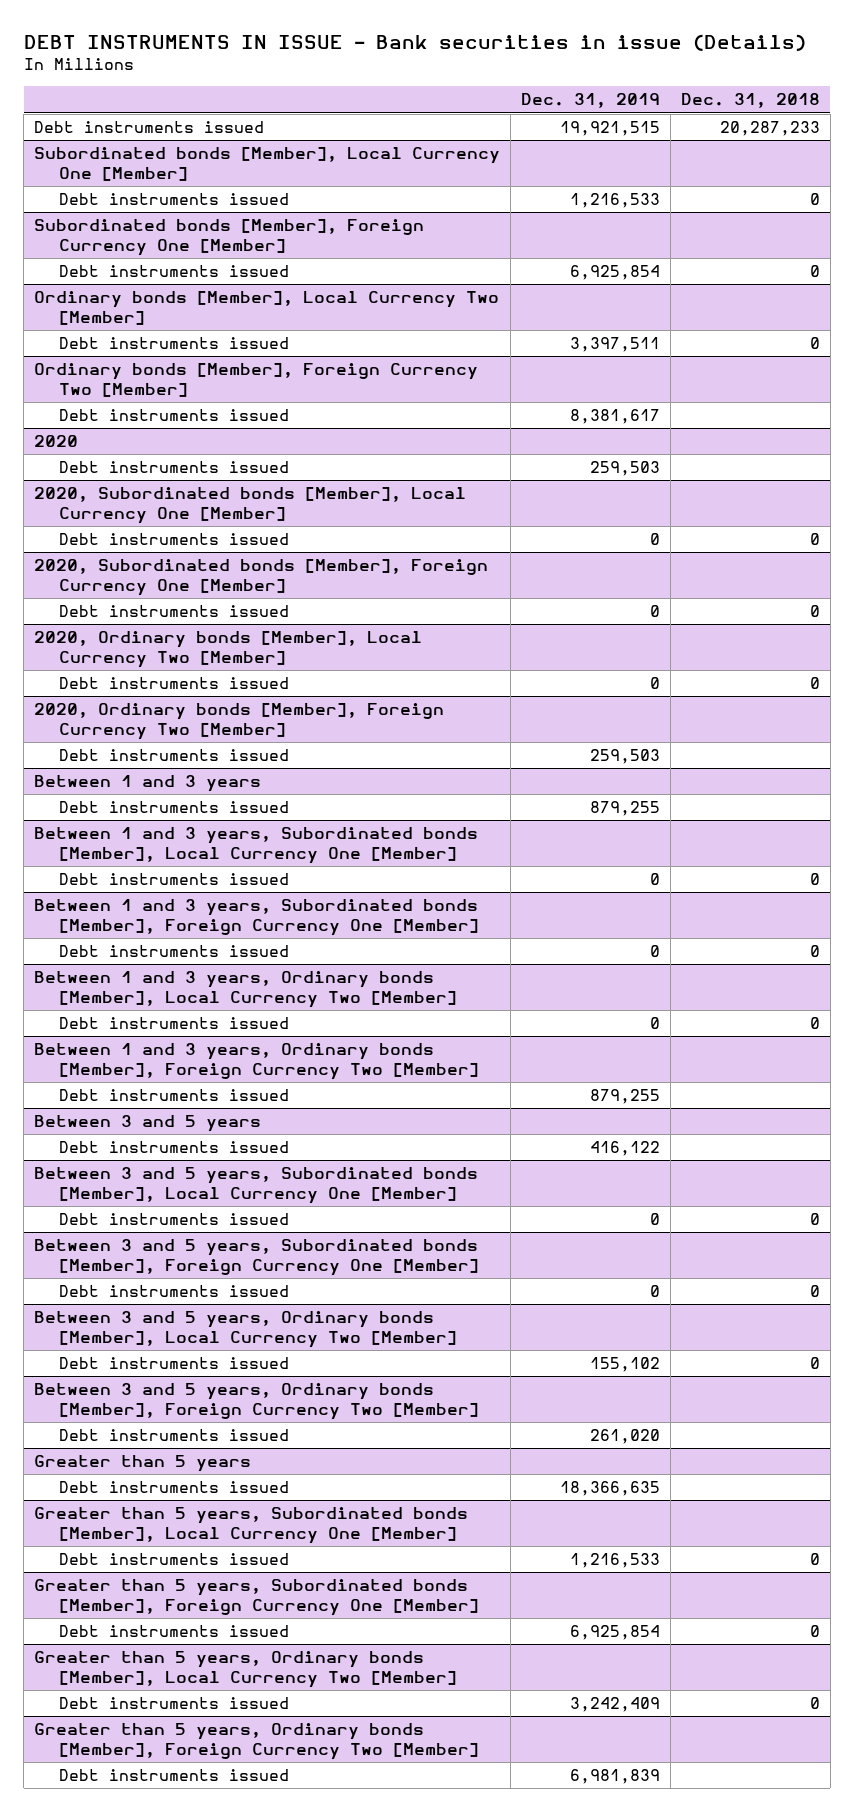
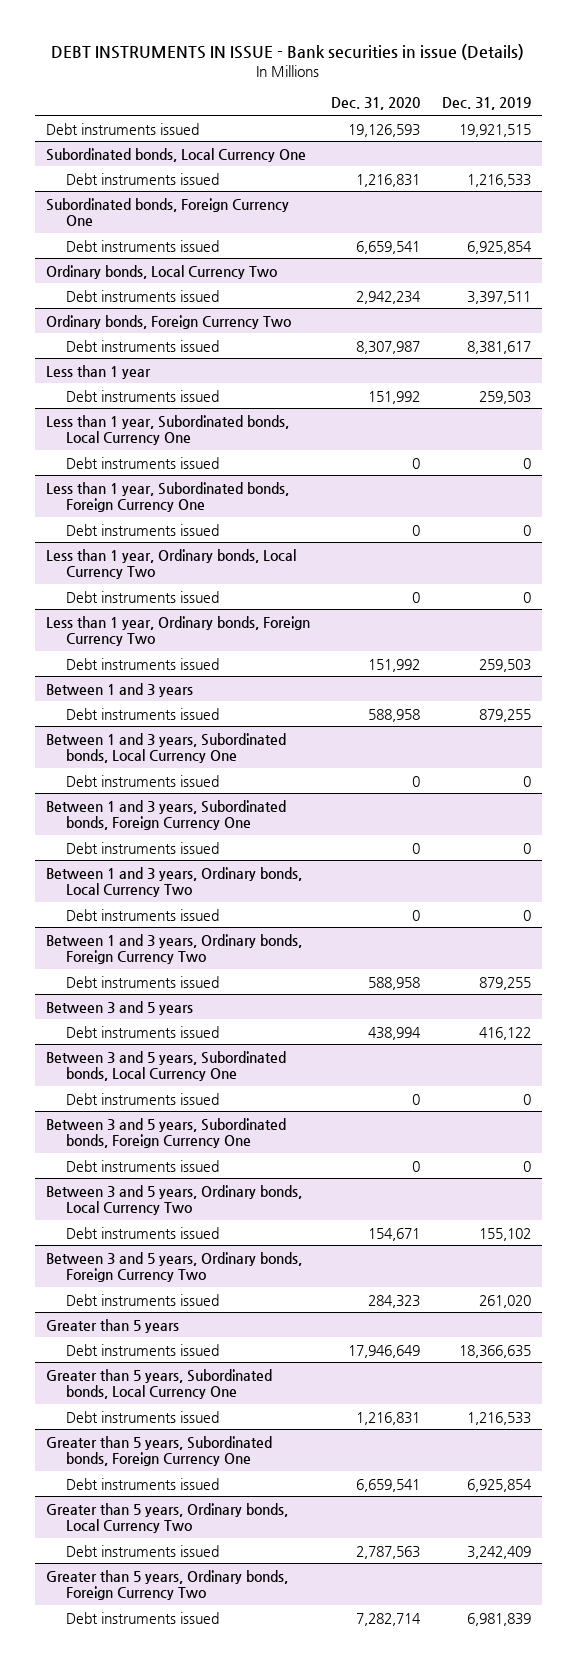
[680,93,820,109] Dec. 31, 2018 -> none
none -> [331,97,421,111] Dec. 31, 2020
[34,147,501,182] Subordinated bonds [Member], Local Currency One [Member] -> [45,147,306,162] Subordinated bonds, Local Currency One
[34,219,425,257] Subordinated bonds [Member], Foreign Currency One [Member] -> [45,197,289,226] Subordinated bonds, Foreign Currency One
[34,291,500,326] Ordinary bonds [Member], Local Currency Two [Member] -> [45,264,277,279] Ordinary bonds, Local Currency Two
[34,363,479,398] Ordinary bonds [Member], Foreign Currency Two [Member] -> [45,314,291,329] Ordinary bonds, Foreign Currency Two
[34,435,79,448] 2020 -> [45,364,151,379] Less than 1 year
[34,487,467,525] 2020, Subordinated bonds [Member], Local Currency One [Member] -> none
none -> [45,414,289,445] Less than 1 year, Subordinated bonds, Local Currency One
[34,559,489,597] 2020, Subordinated bonds [Member], Foreign Currency One [Member] -> none
none -> [45,481,289,512] Less than 1 year, Subordinated bonds, Foreign Currency One
[34,631,423,669] 2020, Ordinary bonds [Member], Local Currency Two [Member] -> none
none -> [45,548,296,579] Less than 1 year, Ordinary bonds, Local Currency Two
[34,703,445,741] 2020, Ordinary bonds [Member], Foreign Currency Two [Member] -> none
none -> [45,615,310,646] Less than 1 year, Ordinary bonds, Foreign Currency Two
[34,827,479,865] Between 1 and 3 years, Subordinated bonds [Member], Local Currency One [Member] -> [45,732,286,763] Between 1 and 3 years, Subordinated bonds, Local Currency One
[34,899,480,937] Between 1 and 3 years, Subordinated bonds [Member], Foreign Currency One [Member] -> [45,799,286,830] Between 1 and 3 years, Subordinated bonds, Foreign Currency One
[34,971,458,1009] Between 1 and 3 years, Ordinary bonds [Member], Local Currency Two [Member] -> [45,866,302,897] Between 1 and 3 years, Ordinary bonds, Local Currency Two
[34,1043,480,1081] Between 1 and 3 years, Ordinary bonds [Member], Foreign Currency Two [Member] -> [45,933,302,964] Between 1 and 3 years, Ordinary bonds, Foreign Currency Two
[34,1167,479,1205] Between 3 and 5 years, Subordinated bonds [Member], Local Currency One [Member] -> [45,1050,286,1081] Between 3 and 5 years, Subordinated bonds, Local Currency One
[34,1239,480,1277] Between 3 and 5 years, Subordinated bonds [Member], Foreign Currency One [Member] -> [45,1117,286,1148] Between 3 and 5 years, Subordinated bonds, Foreign Currency One
[34,1311,458,1349] Between 3 and 5 years, Ordinary bonds [Member], Local Currency Two [Member] -> [45,1184,302,1215] Between 3 and 5 years, Ordinary bonds, Local Currency Two
[34,1383,480,1421] Between 3 and 5 years, Ordinary bonds [Member], Foreign Currency Two [Member] -> [45,1251,302,1282] Between 3 and 5 years, Ordinary bonds, Foreign Currency Two
[34,1507,469,1545] Greater than 5 years, Subordinated bonds [Member], Local Currency One [Member] -> [45,1368,272,1399] Greater than 5 years, Subordinated bonds, Local Currency One
[34,1579,480,1617] Greater than 5 years, Subordinated bonds [Member], Foreign Currency One [Member] -> [45,1435,272,1466] Greater than 5 years, Subordinated bonds, Foreign Currency One
[34,1651,458,1689] Greater than 5 years, Ordinary bonds [Member], Local Currency Two [Member] -> [45,1502,288,1533] Greater than 5 years, Ordinary bonds, Local Currency Two
[34,1723,480,1761] Greater than 5 years, Ordinary bonds [Member], Foreign Currency Two [Member] -> [45,1569,288,1600] Greater than 5 years, Ordinary bonds, Foreign Currency Two

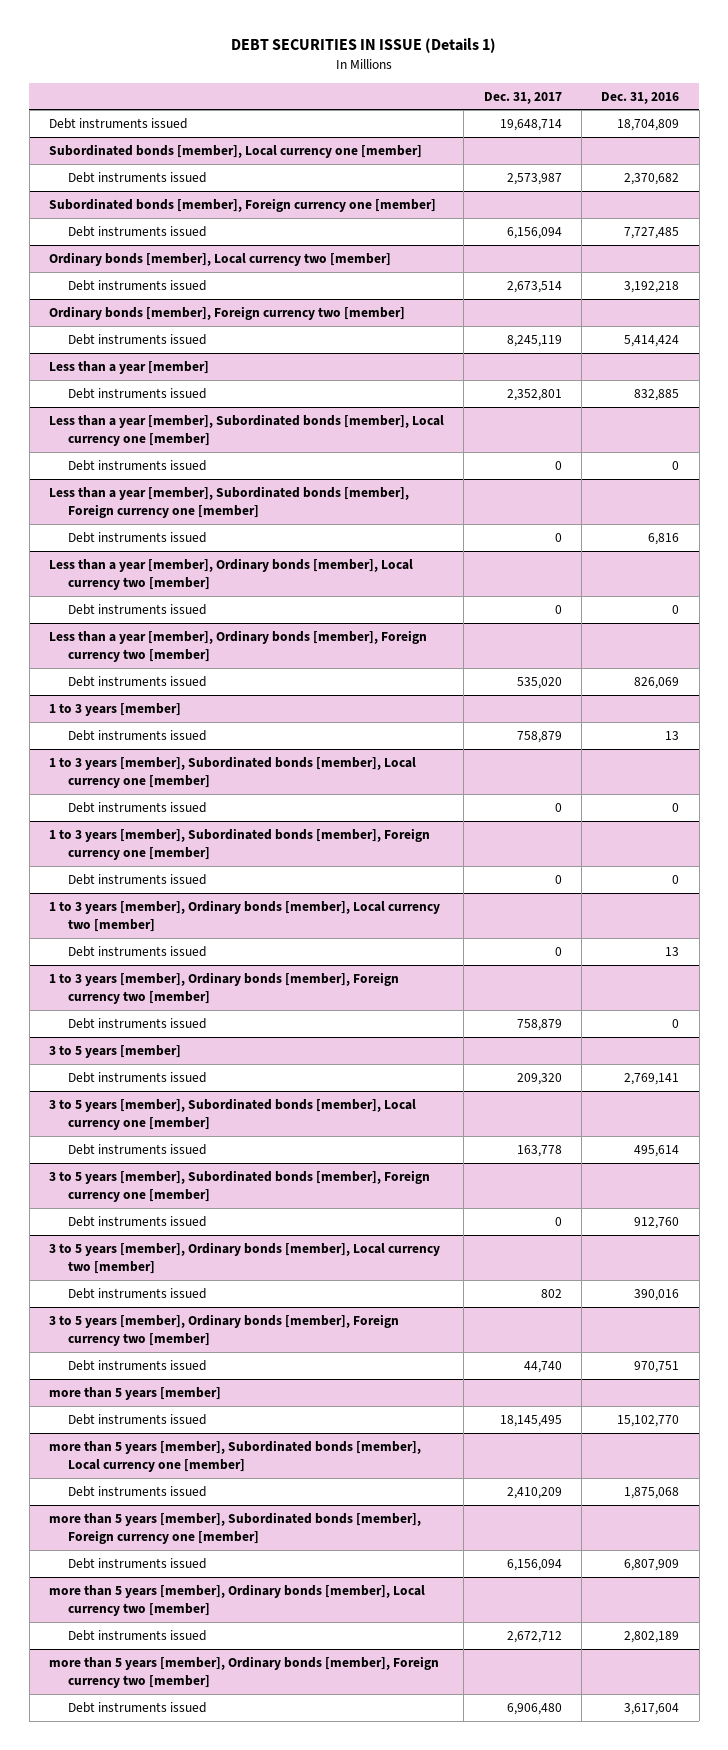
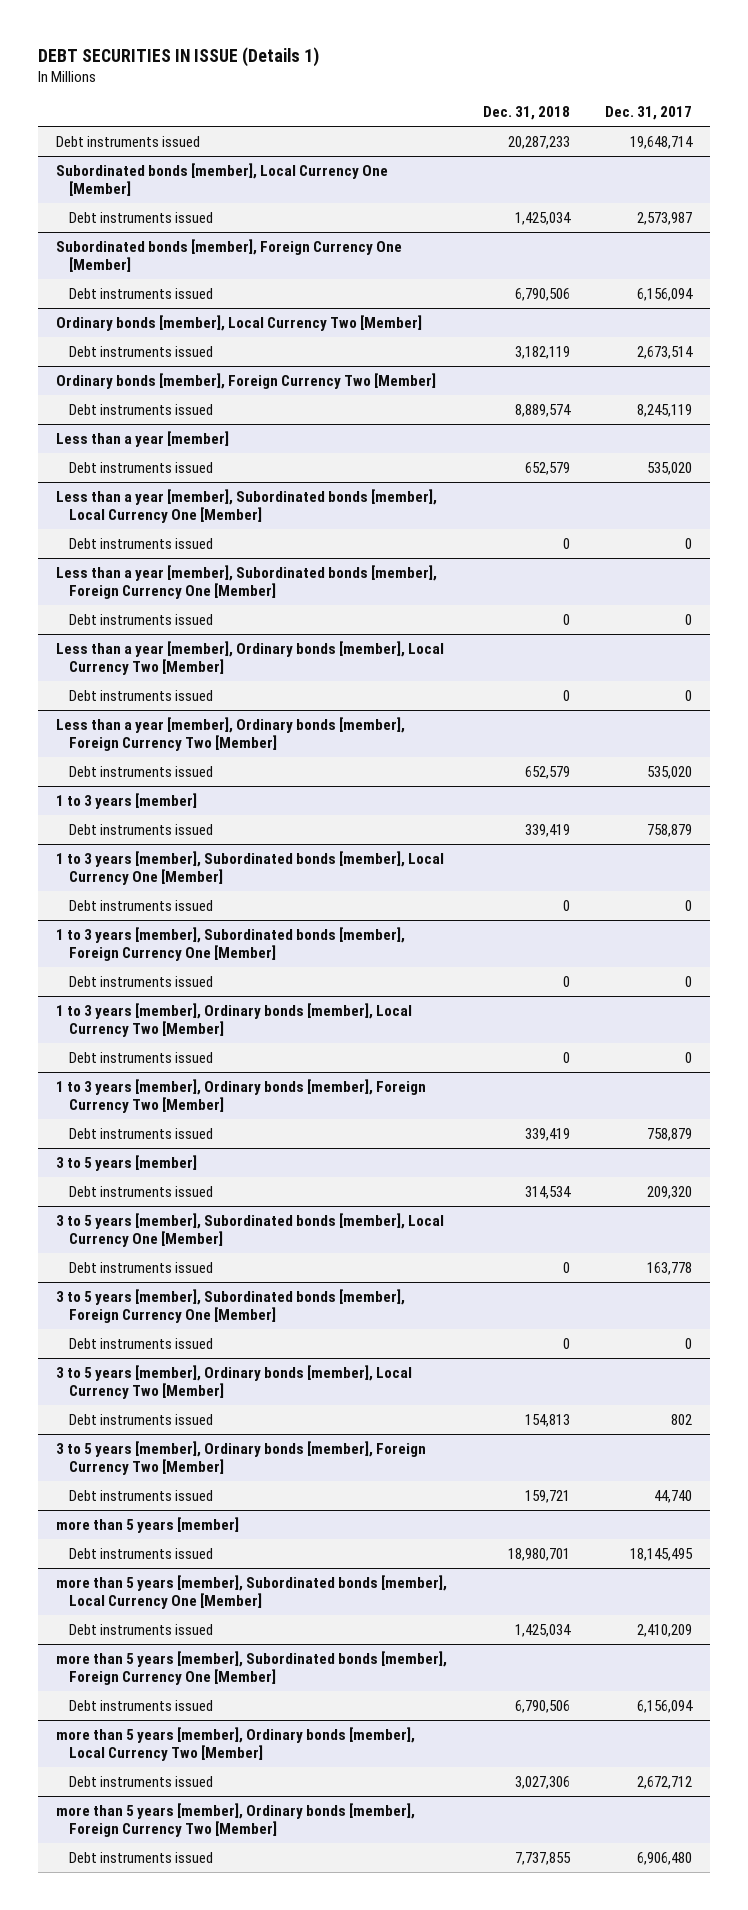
[601,91,680,104] Dec. 31, 2016 -> none
none -> [482,106,570,121] Dec. 31, 2018
[48,143,422,158] Subordinated bonds [member], Local currency one [member] -> [56,162,389,196] Subordinated bonds [member], Local Currency One [Member]
[48,197,436,212] Subordinated bonds [member], Foreign currency one [member] -> [56,238,403,272] Subordinated bonds [member], Foreign Currency One [Member]
[48,251,391,266] Ordinary bonds [member], Local currency two [member] -> [56,314,423,331] Ordinary bonds [member], Local Currency Two [Member]
[48,305,405,320] Ordinary bonds [member], Foreign currency two [member] -> [56,372,437,389] Ordinary bonds [member], Foreign Currency Two [Member]
[506,388,562,401] 2,352,801 -> [647,461,693,475] 535,020
[48,413,444,446] Less than a year [member], Subordinated bonds [member], Local currency one [member] -> [56,488,438,523] Less than a year [member], Subordinated bonds [member], Local Currency One [Member]
[48,485,409,518] Less than a year [member], Subordinated bonds [member], Foreign currency one [member] -> [56,564,438,599] Less than a year [member], Subordinated bonds [member], Foreign Currency One [Member]
[48,557,413,590] Less than a year [member], Ordinary bonds [member], Local currency two [member] -> [56,640,445,675] Less than a year [member], Ordinary bonds [member], Local Currency Two [Member]
[48,629,427,662] Less than a year [member], Ordinary bonds [member], Foreign currency two [member] -> [56,716,406,751] Less than a year [member], Ordinary bonds [member], Foreign Currency Two [Member]
[48,755,416,788] 1 to 3 years [member], Subordinated bonds [member], Local currency one [member] -> [56,850,445,885] 1 to 3 years [member], Subordinated bonds [member], Local Currency One [Member]
[48,827,430,860] 1 to 3 years [member], Subordinated bonds [member], Foreign currency one [member] -> [56,926,406,961] 1 to 3 years [member], Subordinated bonds [member], Foreign Currency One [Member]
[48,899,440,932] 1 to 3 years [member], Ordinary bonds [member], Local currency two [member] -> [56,1002,413,1037] 1 to 3 years [member], Ordinary bonds [member], Local Currency Two [Member]
[48,971,399,1004] 1 to 3 years [member], Ordinary bonds [member], Foreign currency two [member] -> [56,1078,427,1113] 1 to 3 years [member], Ordinary bonds [member], Foreign Currency Two [Member]
[48,1097,416,1130] 3 to 5 years [member], Subordinated bonds [member], Local currency one [member] -> [56,1212,445,1247] 3 to 5 years [member], Subordinated bonds [member], Local Currency One [Member]
[48,1169,430,1202] 3 to 5 years [member], Subordinated bonds [member], Foreign currency one [member] -> [56,1288,406,1323] 3 to 5 years [member], Subordinated bonds [member], Foreign Currency One [Member]
[48,1241,440,1274] 3 to 5 years [member], Ordinary bonds [member], Local currency two [member] -> [56,1364,413,1399] 3 to 5 years [member], Ordinary bonds [member], Local Currency Two [Member]
[48,1313,399,1346] 3 to 5 years [member], Ordinary bonds [member], Foreign currency two [member] -> [56,1440,427,1475] 3 to 5 years [member], Ordinary bonds [member], Foreign Currency Two [Member]
[48,1439,421,1472] more than 5 years [member], Subordinated bonds [member], Local currency one [member] -> [56,1574,448,1609] more than 5 years [member], Subordinated bonds [member], Local Currency One [Member]
[48,1511,421,1544] more than 5 years [member], Subordinated bonds [member], Foreign currency one [member] -> [56,1650,448,1685] more than 5 years [member], Subordinated bonds [member], Foreign Currency One [Member]
[48,1583,425,1616] more than 5 years [member], Ordinary bonds [member], Local currency two [member] -> [56,1726,416,1761] more than 5 years [member], Ordinary bonds [member], Local Currency Two [Member]
[48,1655,439,1688] more than 5 years [member], Ordinary bonds [member], Foreign currency two [member] -> [56,1802,416,1837] more than 5 years [member], Ordinary bonds [member], Foreign Currency Two [Member]

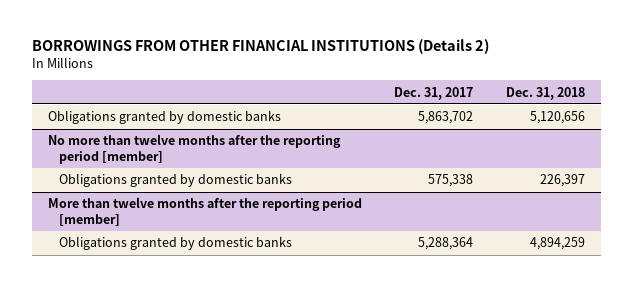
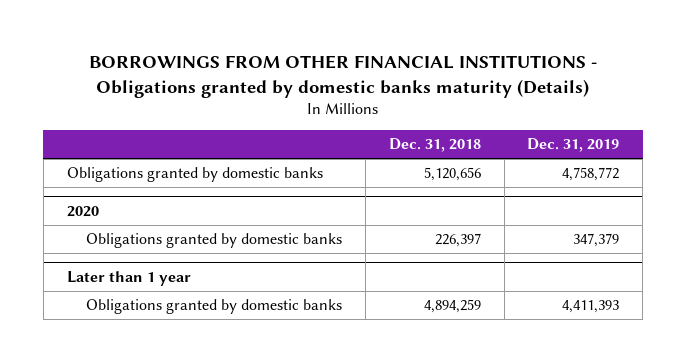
[31,39,489,55] BORROWINGS FROM OTHER FINANCIAL INSTITUTIONS (Details 2) -> [89,54,598,98] BORROWINGS FROM OTHER FINANCIAL INSTITUTIONS - Obligations granted by domestic banks maturity (Details)
[394,86,474,100] Dec. 31, 2017 -> none
none -> [527,138,620,153] Dec. 31, 2019
[47,134,341,164] No more than twelve months after the reporting period [member] -> [66,205,99,217] 2020
[47,197,362,226] More than twelve months after the reporting period [member] -> [66,270,191,286] Later than 1 year

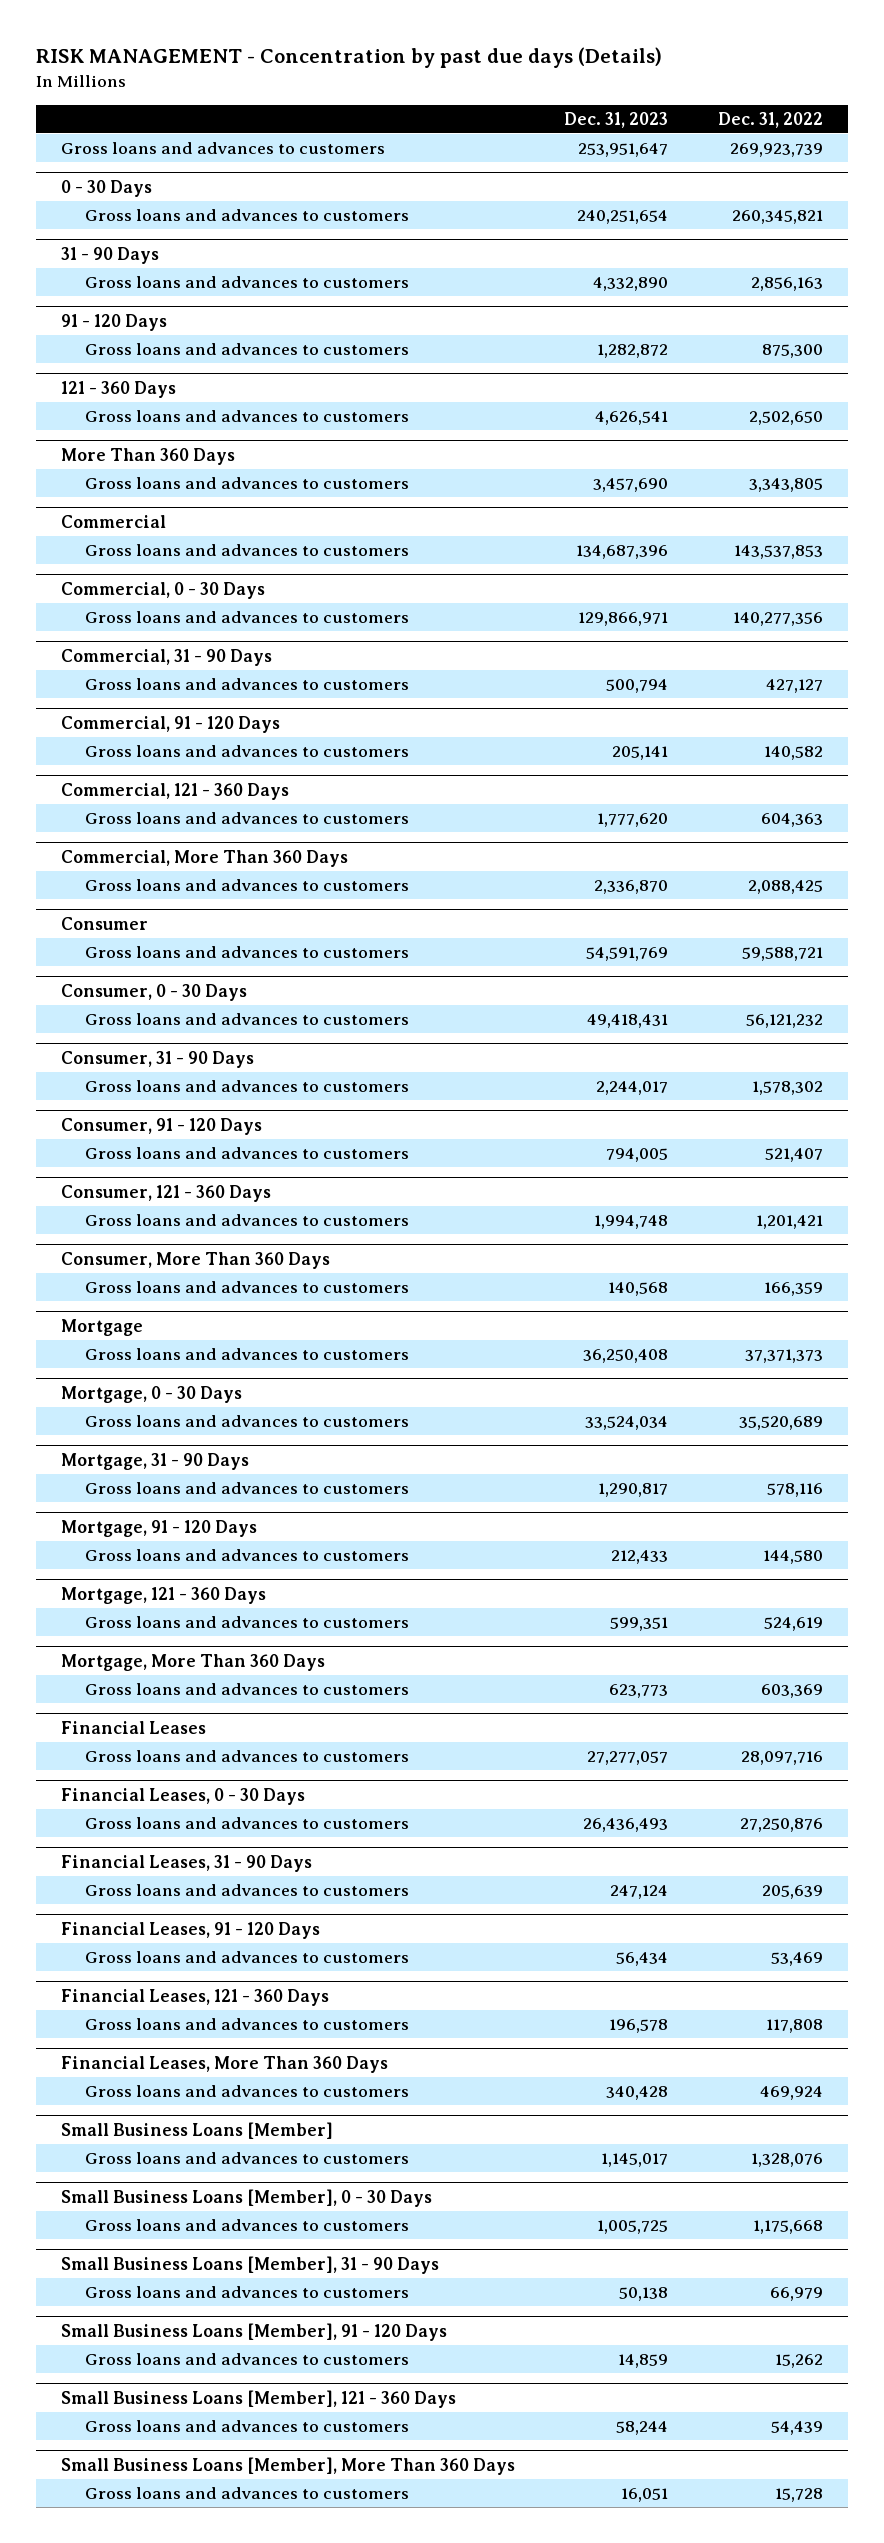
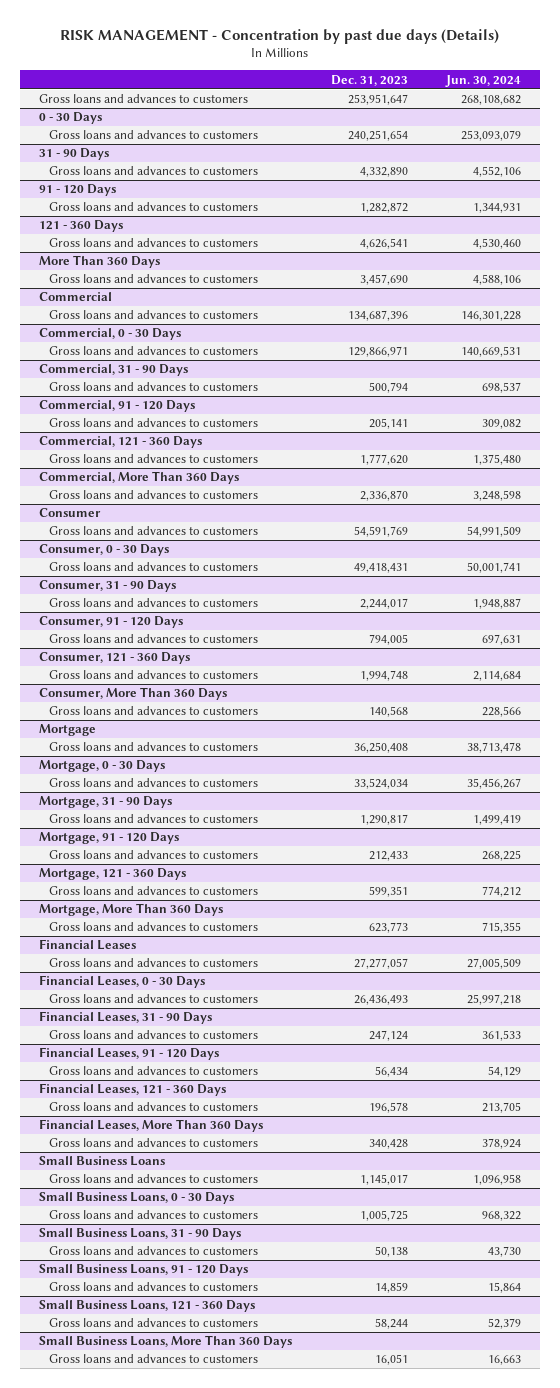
[718,111,824,128] Dec. 31, 2022 -> none
none -> [445,74,522,87] Jun. 30, 2024
[60,2121,333,2139] Small Business Loans [Member] -> [39,1156,166,1167] Small Business Loans
[60,2188,432,2207] Small Business Loans [Member], 0 - 30 Days -> [39,1192,235,1205] Small Business Loans, 0 - 30 Days
[60,2255,439,2274] Small Business Loans [Member], 31 - 90 Days -> [39,1228,242,1241] Small Business Loans, 31 - 90 Days
[60,2322,447,2341] Small Business Loans [Member], 91 - 120 Days -> [39,1264,249,1277] Small Business Loans, 91 - 120 Days
[60,2389,456,2408] Small Business Loans [Member], 121 - 360 Days -> [39,1300,256,1313] Small Business Loans, 121 - 360 Days
[60,2456,515,2475] Small Business Loans [Member], More Than 360 Days -> [39,1335,293,1349] Small Business Loans, More Than 360 Days

